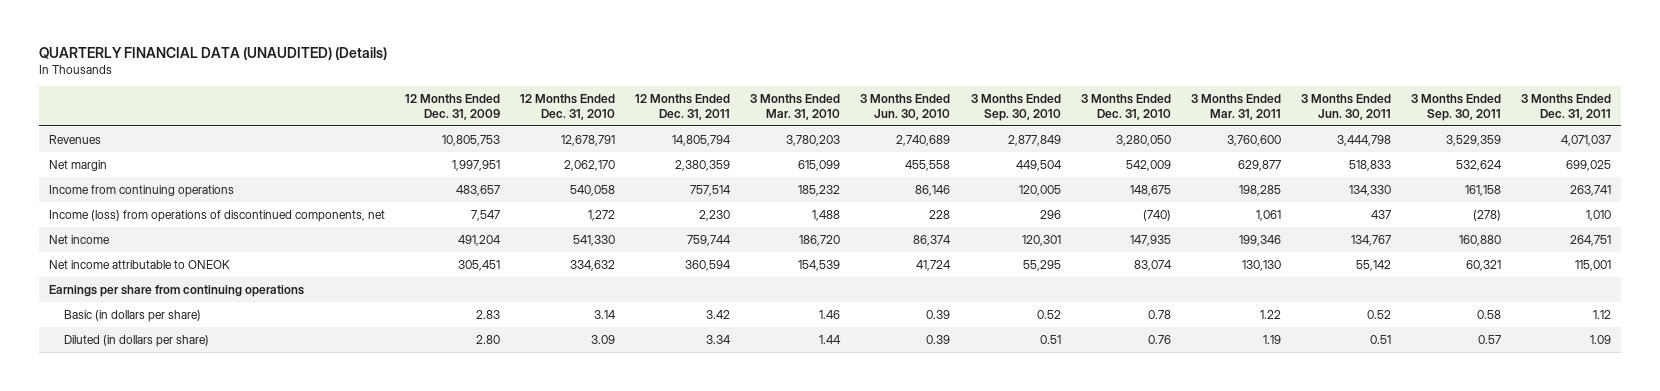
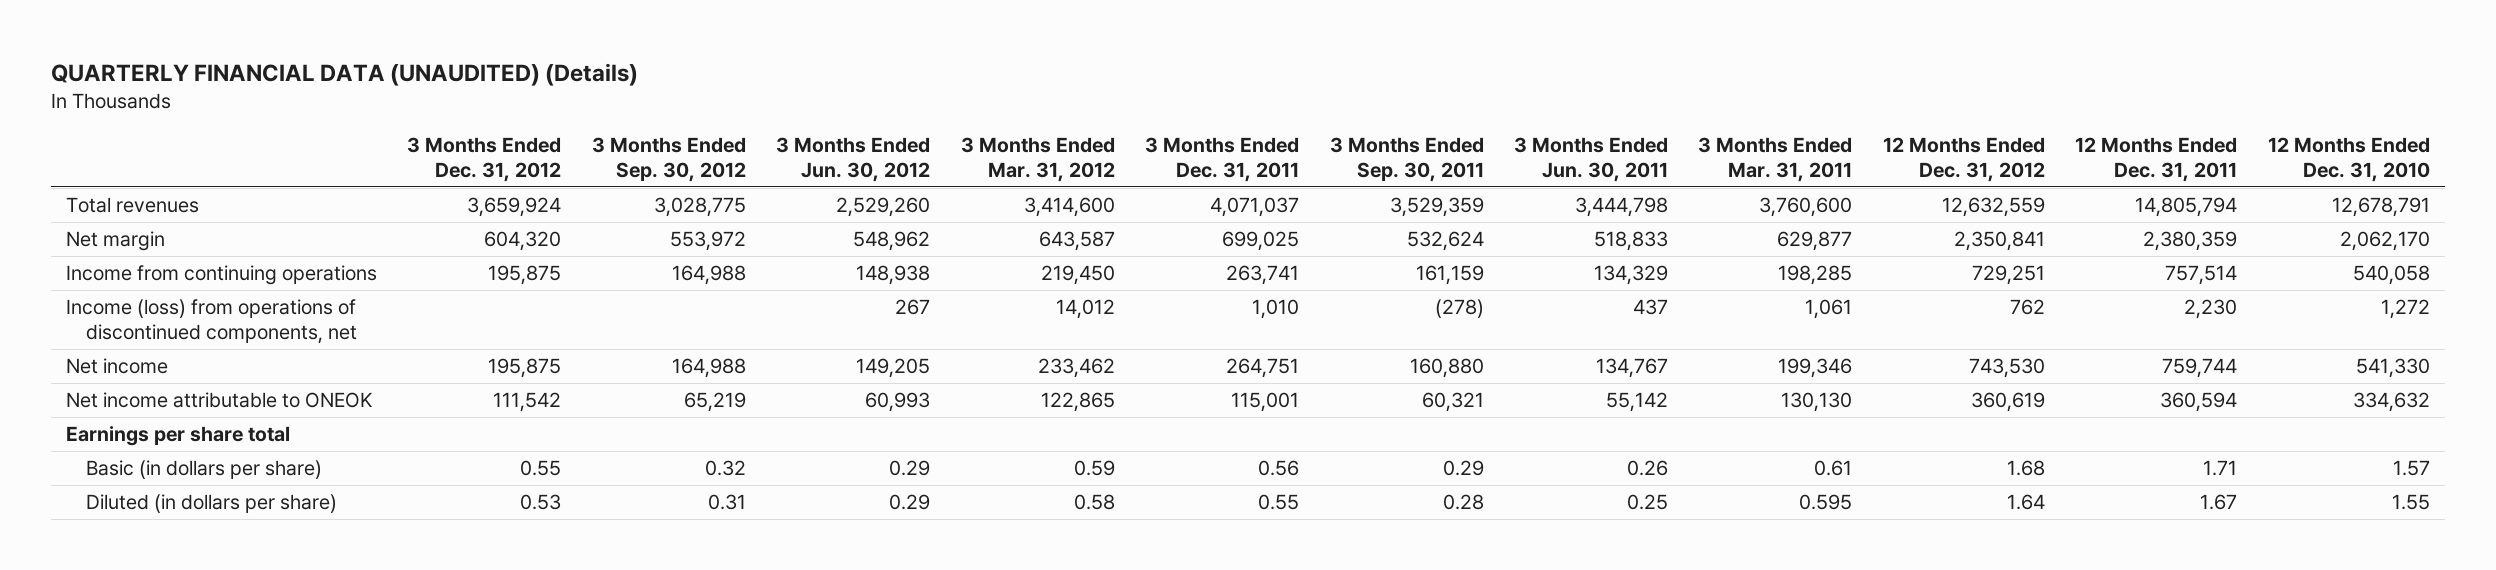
[405,93,501,121] 12 Months Ended Dec. 31, 2009 -> none
[750,93,841,121] 3 Months Ended Mar. 31, 2010 -> none
[860,93,951,121] 3 Months Ended Jun. 30, 2010 -> none
[970,93,1061,122] 3 Months Ended Sep. 30, 2010 -> none
[1080,93,1171,121] 3 Months Ended Dec. 31, 2010 -> none
none -> [407,137,562,182] 3 Months Ended Dec. 31, 2012
none -> [591,137,746,182] 3 Months Ended Sep. 30, 2012
none -> [776,137,931,182] 3 Months Ended Jun. 30, 2012
none -> [960,137,1115,182] 3 Months Ended Mar. 31, 2012
none -> [1882,137,2045,182] 12 Months Ended Dec. 31, 2012
[48,134,101,144] Revenues -> [65,197,199,214] Total revenues
[1348,184,1391,196] 134,330 -> [1594,265,1669,286] 134,329
[1464,184,1501,196] 161,158 -> [1415,265,1484,286] 161,159
[48,284,304,297] Earnings per share from continuing operations -> [65,426,290,447] Earnings per share total
[594,309,617,319] 3.14 -> [2392,460,2430,477] 1.57
[706,309,731,319] 3.42 -> [2203,460,2238,477] 1.71
[1259,309,1281,319] 1.22 -> [1814,460,1853,477] 0.61
[1366,309,1391,319] 0.52 -> [1627,460,1669,477] 0.26
[1476,309,1501,319] 0.58 -> [1442,460,1484,477] 0.29
[1593,309,1612,319] 1.12 -> [1258,460,1300,477] 0.56
[591,334,616,344] 3.09 -> [2391,494,2430,511] 1.55
[706,334,732,344] 3.34 -> [2200,494,2238,511] 1.67
[1262,334,1281,344] 1.19 -> [1799,494,1853,511] 0.595
[1369,334,1391,344] 0.51 -> [1627,494,1669,511] 0.25
[1477,334,1501,344] 0.57 -> [1442,494,1484,511] 0.28
[1590,334,1612,344] 1.09 -> [1258,494,1300,511] 0.55

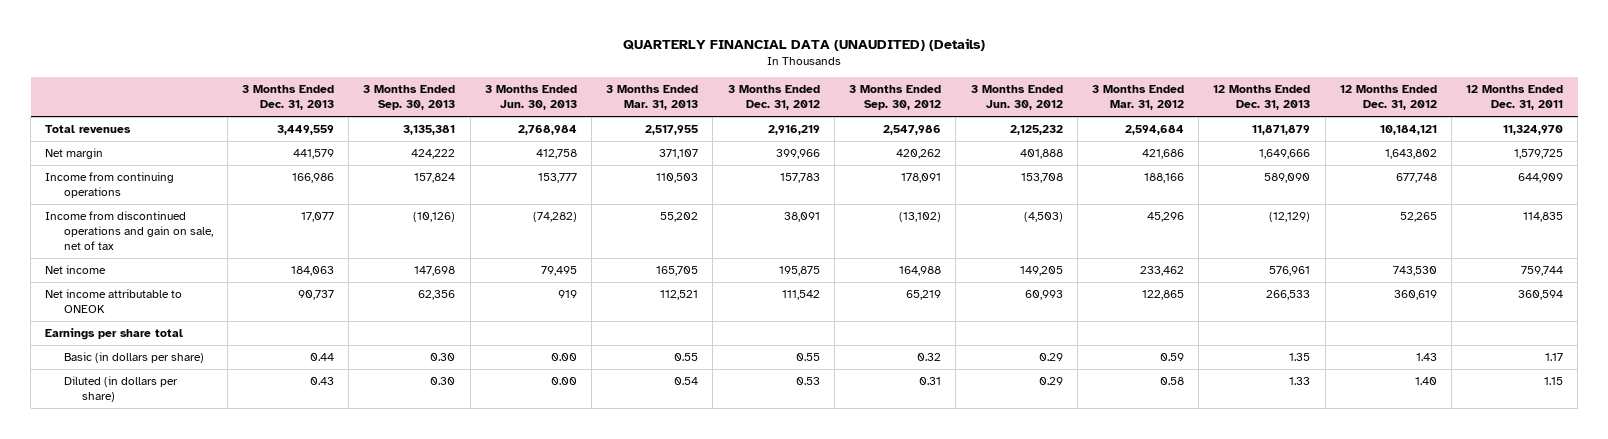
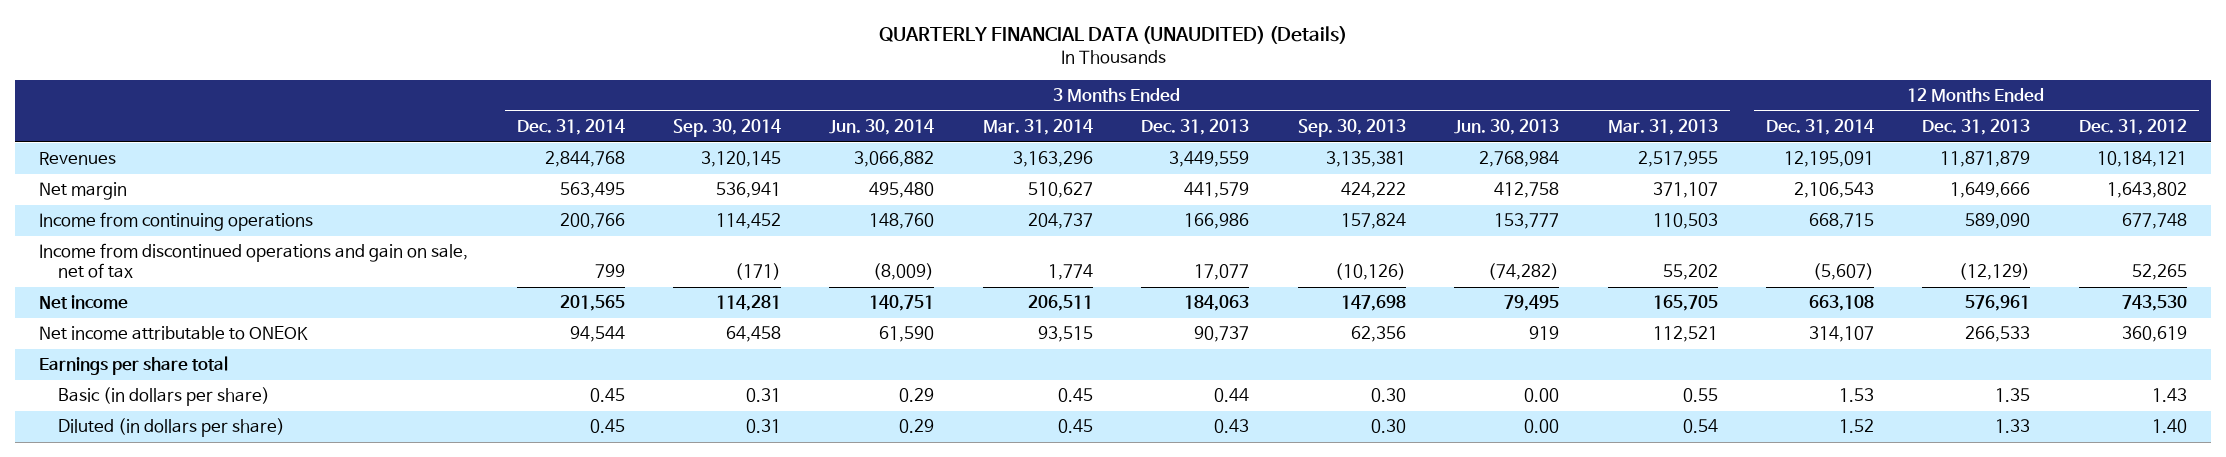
[727,85,820,111] 3 Months Ended Dec. 31, 2012 -> none
[849,85,942,111] 3 Months Ended Sep. 30, 2012 -> none
[970,85,1063,111] 3 Months Ended Jun. 30, 2012 -> none
[1091,85,1184,111] 3 Months Ended Mar. 31, 2012 -> none
[1466,85,1564,111] 12 Months Ended Dec. 31, 2011 -> none
none -> [516,119,625,136] Dec. 31, 2014
none -> [673,119,782,138] Sep. 30, 2014
none -> [829,119,935,136] Jun. 30, 2014
none -> [982,119,1093,136] Mar. 31, 2014
none -> [1765,119,1874,136] Dec. 31, 2014
[45,125,132,134] Total revenues -> [39,152,117,166] Revenues

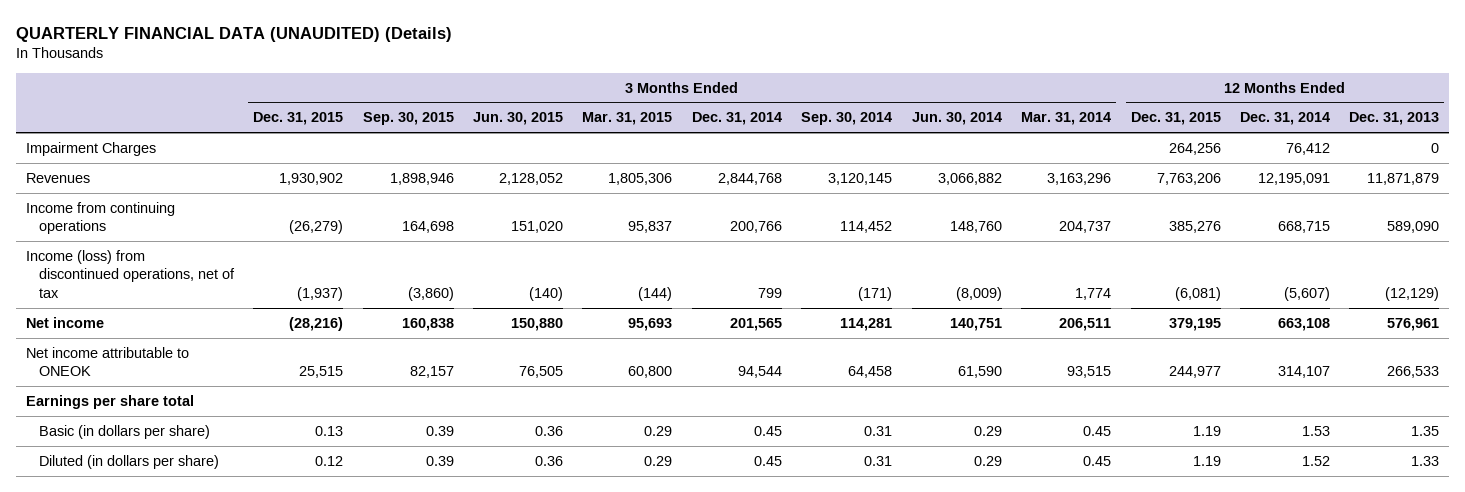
[1141,119,1250,136] Dec. 31, 2013 -> none
[1297,119,1406,138] Sep. 30, 2013 -> none
[1454,119,1560,136] Jun. 30, 2013 -> none
[1607,119,1718,136] Mar. 31, 2013 -> none
[2078,119,2187,136] Dec. 31, 2012 -> none
none -> [253,112,344,126] Dec. 31, 2015
none -> [362,112,454,126] Sep. 30, 2015
none -> [473,112,564,126] Jun. 30, 2015
none -> [582,112,673,126] Mar. 31, 2015
none -> [1130,112,1221,126] Dec. 31, 2015
none -> [26,141,157,156] Impairment Charges
[39,182,128,201] Net margin -> none
[39,243,469,279] Income from discontinued operations and gain on sale, net of tax -> [26,249,235,299] Income (loss) from discontinued operations, net of tax

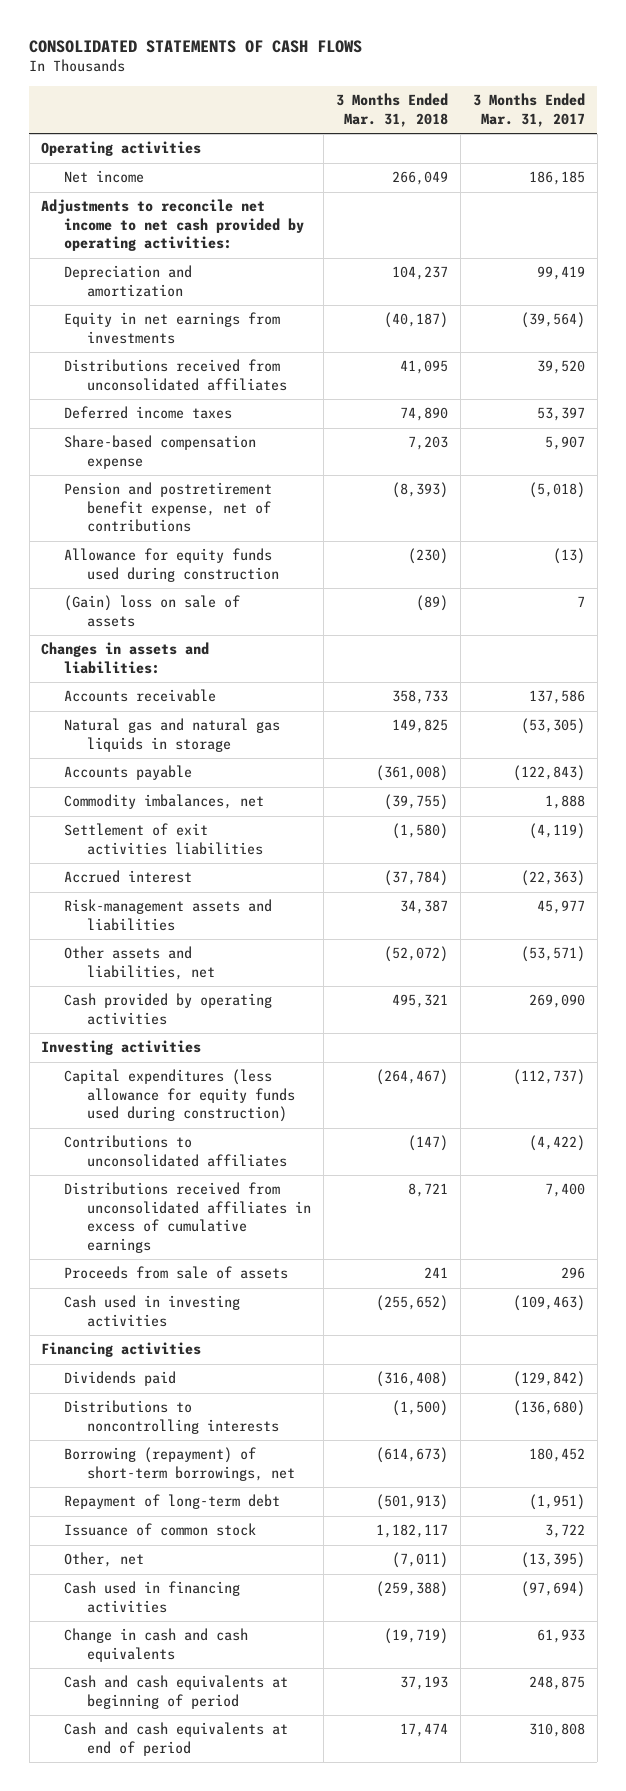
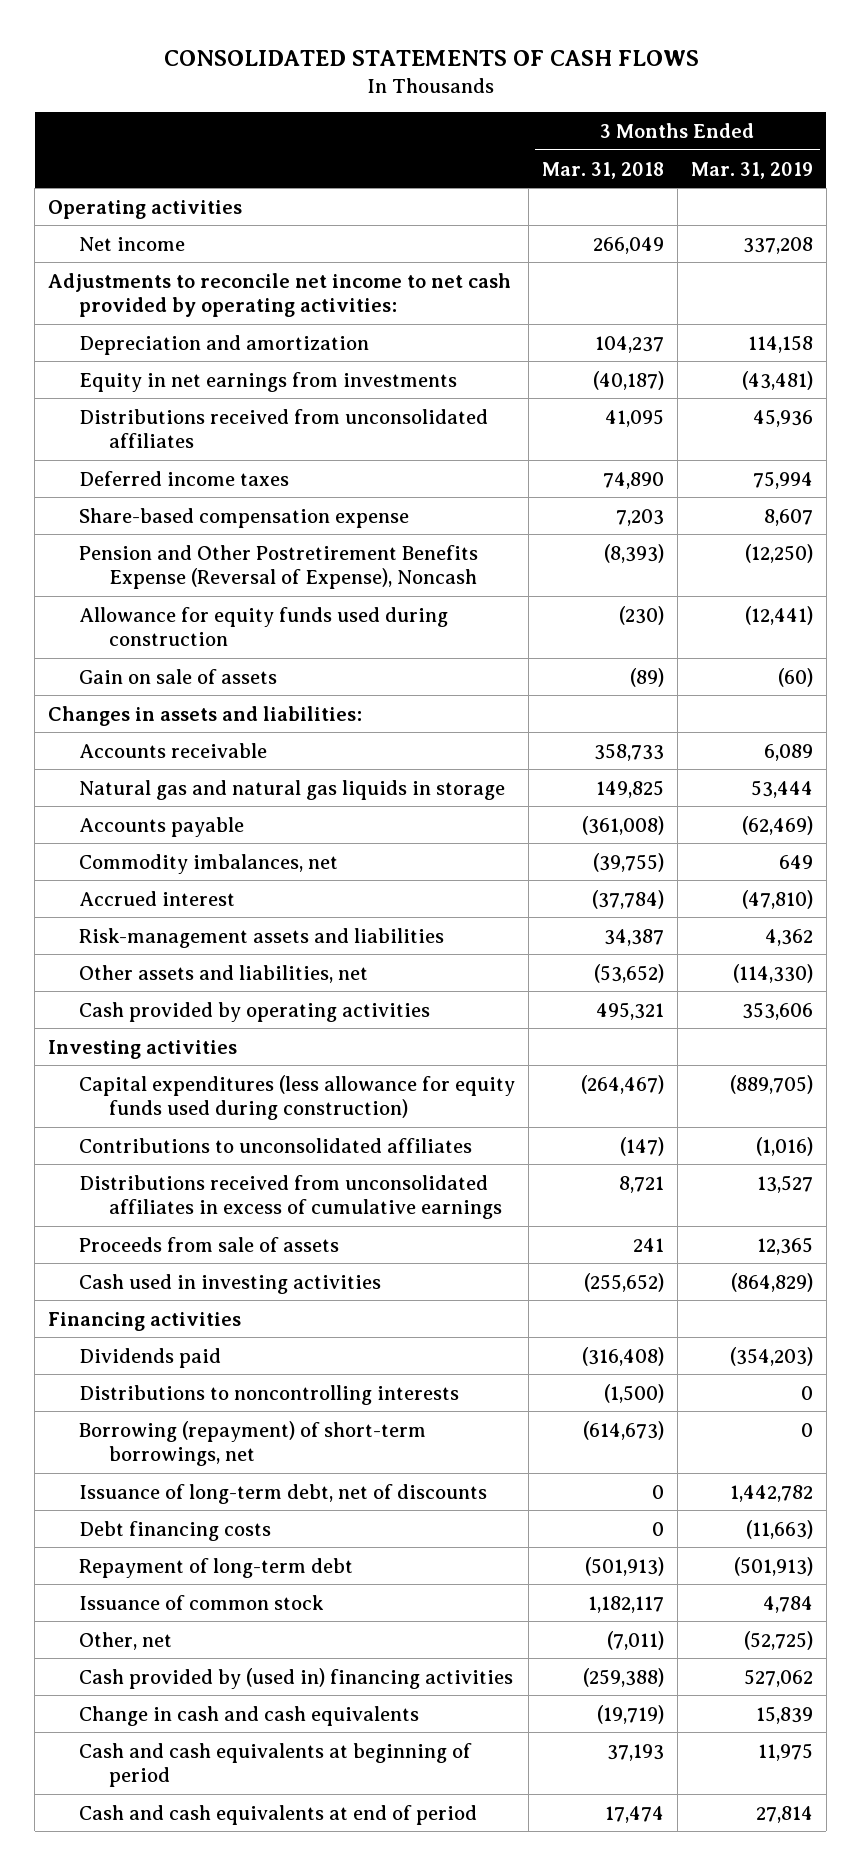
[472,93,585,127] 3 Months Ended Mar. 31, 2017 -> none
none -> [690,161,813,179] Mar. 31, 2019
[64,482,273,533] Pension and postretirement benefit expense, net of contributions -> [78,544,478,590] Pension and Other Postretirement Benefits Expense (Reversal of Expense), Noncash
[64,595,241,627] (Gain) loss on sale of assets -> [78,668,277,684] Gain on sale of assets
[64,823,264,855] Settlement of exit activities liabilities -> none
[383,946,448,963] (52,072) -> [593,963,664,983] (53,652)
none -> [78,1483,487,1504] Issuance of long-term debt, net of discounts
none -> [78,1520,271,1541] Debt financing costs
[64,1581,241,1613] Cash used in financing activities -> [78,1667,513,1689] Cash provided by (used in) financing activities

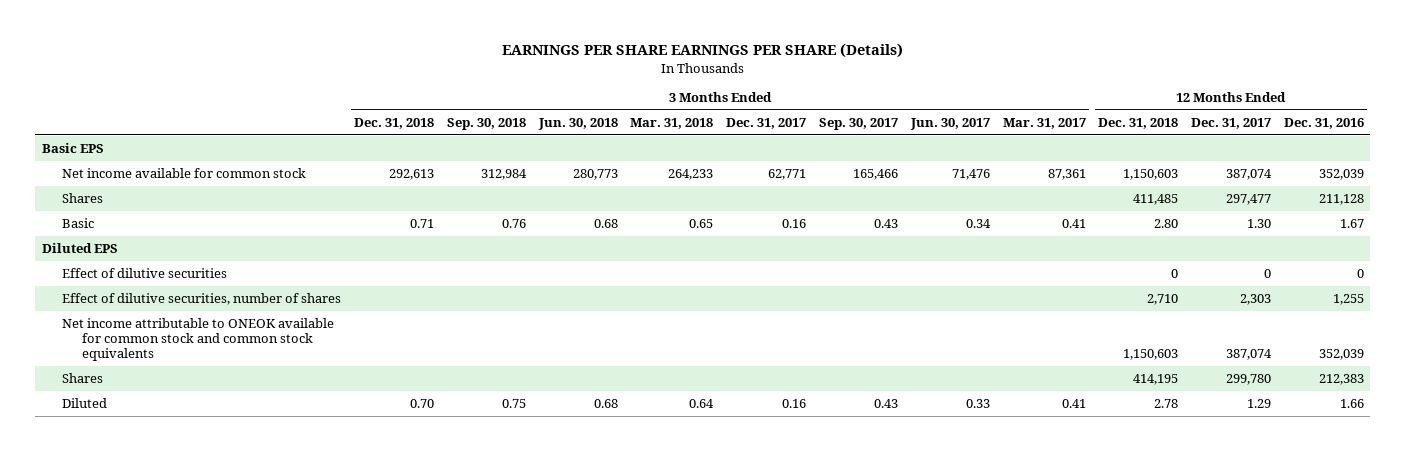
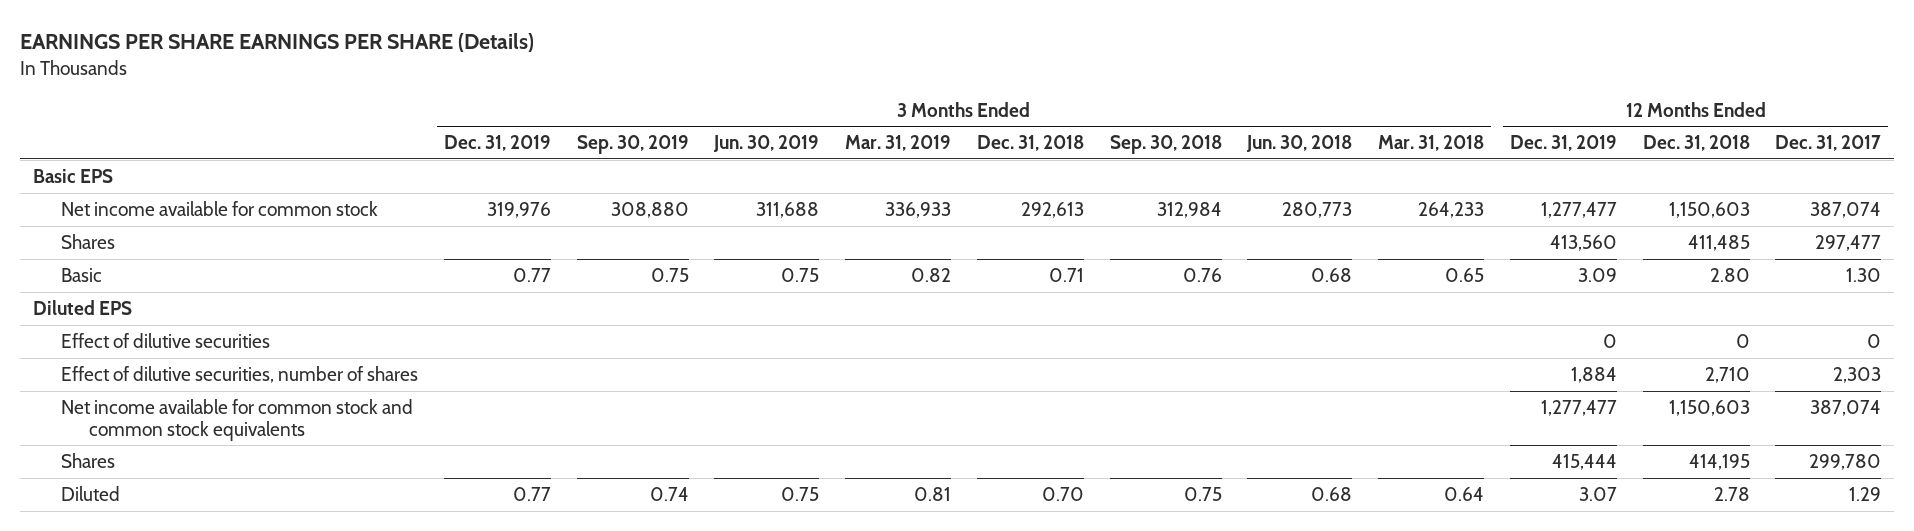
[726,117,807,129] Dec. 31, 2017 -> none
[818,117,898,130] Sep. 30, 2017 -> none
[909,117,990,130] Jun. 30, 2017 -> none
[1002,117,1086,129] Mar. 31, 2017 -> none
[1284,117,1365,129] Dec. 31, 2016 -> none
none -> [443,135,551,152] Dec. 31, 2019
none -> [576,135,689,155] Sep. 30, 2019
none -> [713,135,820,153] Jun. 30, 2019
none -> [845,135,952,152] Mar. 31, 2019
none -> [1509,135,1617,152] Dec. 31, 2019
[62,317,335,362] Net income attributable to ONEOK available for common stock and common stock equivalents -> [61,398,414,441] Net income available for common stock and common stock equivalents

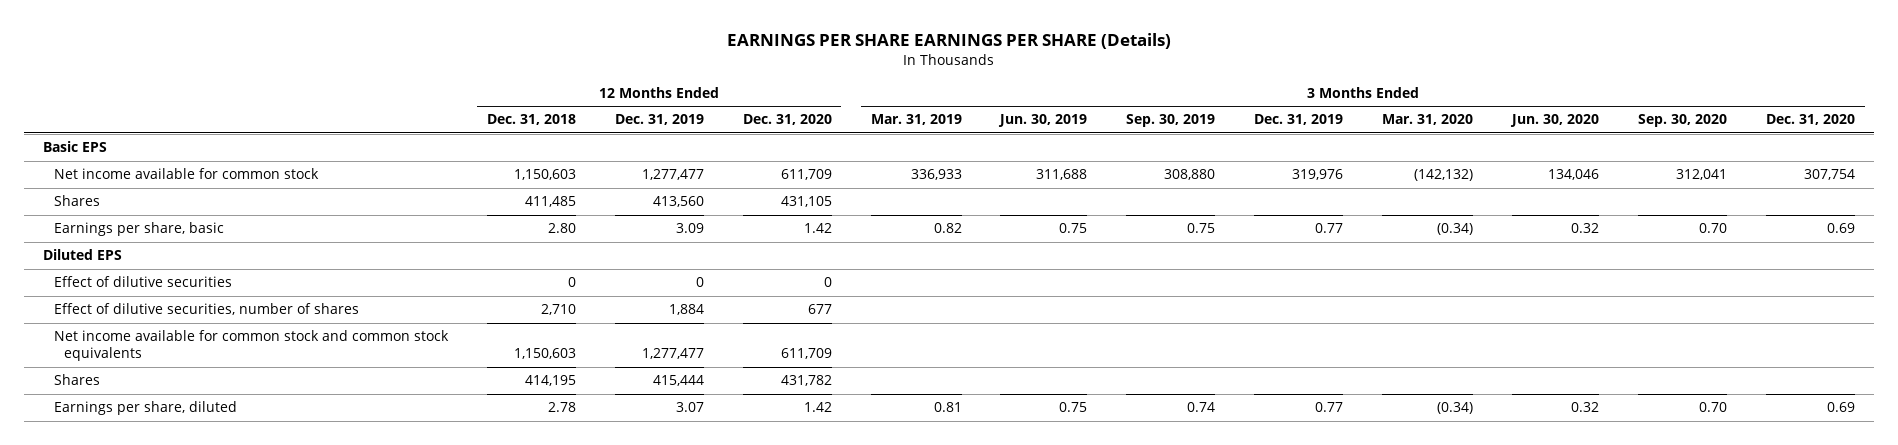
[976,135,1084,152] Dec. 31, 2018 -> none
[1109,135,1222,155] Sep. 30, 2018 -> none
[1246,135,1353,153] Jun. 30, 2018 -> none
[1378,135,1485,152] Mar. 31, 2018 -> none
[1775,135,1882,152] Dec. 31, 2017 -> none
none -> [742,114,832,126] Dec. 31, 2020
none -> [1382,114,1474,126] Mar. 31, 2020
none -> [1510,114,1600,128] Jun. 30, 2020
none -> [1638,114,1728,128] Sep. 30, 2020
none -> [1765,114,1855,126] Dec. 31, 2020
[61,267,103,282] Basic -> [53,222,224,237] Earnings per share, basic
[61,485,121,501] Diluted -> [53,401,237,416] Earnings per share, diluted

